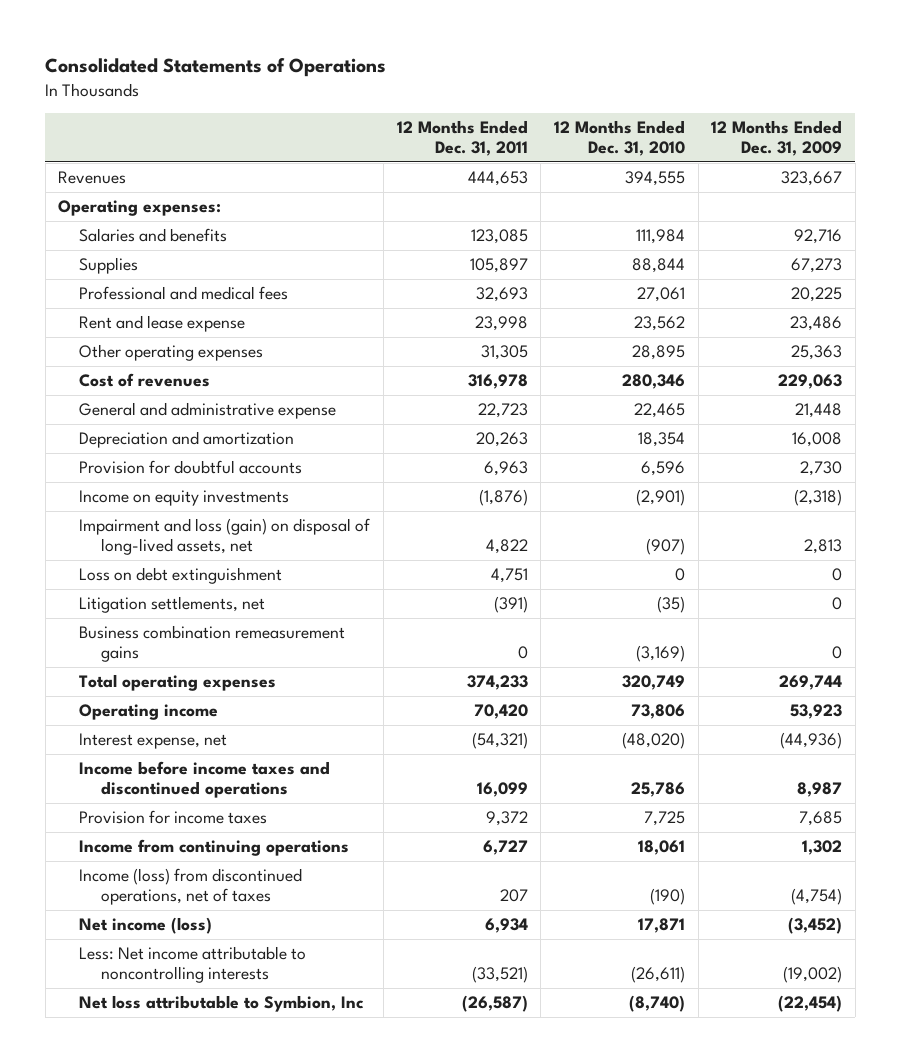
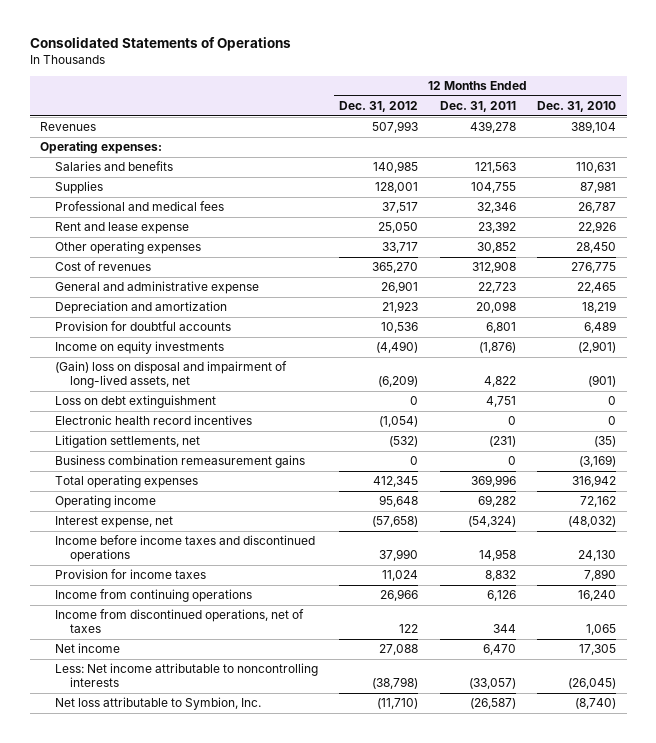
[711,120,843,157] 12 Months Ended Dec. 31, 2009 -> none
none -> [339,101,419,113] Dec. 31, 2012
[467,171,528,187] 444,653 -> [469,121,516,134] 439,278
[624,171,685,187] 394,555 -> [570,121,616,134] 389,104
[470,229,528,245] 123,085 -> [474,162,516,174] 121,563
[635,229,685,245] 111,984 -> [575,162,616,174] 110,631
[469,258,528,274] 105,897 -> [470,182,516,194] 104,755
[631,258,685,274] 88,844 -> [579,181,616,194] 87,981
[475,287,528,303] 32,693 -> [476,202,516,214] 32,346
[636,287,685,303] 27,061 -> [577,202,616,214] 26,787
[474,316,528,332] 23,998 -> [477,221,516,234] 23,392
[633,316,685,332] 23,562 -> [577,221,616,234] 22,926
[480,345,528,361] 31,305 -> [476,242,516,254] 30,852
[631,345,685,361] 28,895 -> [575,242,616,254] 28,450
[467,374,528,390] 316,978 -> [471,261,516,274] 312,908
[621,374,685,390] 280,346 -> [570,262,616,274] 276,775
[475,432,528,448] 20,263 -> [475,301,516,314] 20,098
[637,432,685,448] 18,354 -> [581,301,616,314] 18,219
[483,461,528,477] 6,963 -> [485,322,516,334] 6,801
[640,461,685,477] 6,596 -> [583,321,616,334] 6,489
[79,518,371,556] Impairment and loss (gain) on disposal of long-lived assets, net -> [55,361,288,389] (Gain) loss on disposal and impairment of long-lived assets, net
[645,538,685,556] (907) -> [587,375,616,388] (901)
none -> [55,415,253,426] Electronic health record incentives
[493,596,528,614] (391) -> [488,436,516,448] (231)
[466,675,528,691] 374,233 -> [470,475,516,488] 369,996
[621,675,685,691] 320,749 -> [571,475,616,488] 316,942
[473,704,528,720] 70,420 -> [477,495,516,508] 69,282
[630,704,685,720] 73,806 -> [579,496,616,508] 72,162
[471,732,528,750] (54,321) -> [467,516,516,528] (54,324)
[621,732,685,750] (48,020) -> [567,516,616,528] (48,032)
[476,782,528,798] 16,099 -> [478,549,516,562] 14,958
[630,782,685,798] 25,786 -> [577,550,616,562] 24,130
[485,811,528,827] 9,372 -> [484,570,516,582] 8,832
[643,811,685,827] 7,725 -> [583,569,616,582] 7,890
[482,840,528,856] 6,727 -> [486,590,516,602] 6,126
[637,840,685,856] 18,061 -> [577,590,616,602] 16,240
[79,868,303,906] Income (loss) from discontinued operations, net of taxes -> [55,609,305,634] Income from discontinued operations, net of taxes
[499,889,528,903] 207 -> [492,624,516,634] 344
[649,888,685,906] (190) -> [585,624,616,636] 1,065
[79,917,213,935] Net income (loss) -> [55,643,121,654] Net income
[484,918,528,934] 6,934 -> [482,644,516,656] 6,470
[637,918,685,934] 17,871 -> [578,644,616,656] 17,305
[471,966,528,984] (33,521) -> [468,678,516,690] (33,057)
[630,966,685,984] (26,611) -> [567,678,616,690] (26,045)
[79,995,365,1013] Net loss attributable to Symbion, Inc -> [55,697,262,711] Net loss attributable to Symbion, Inc.

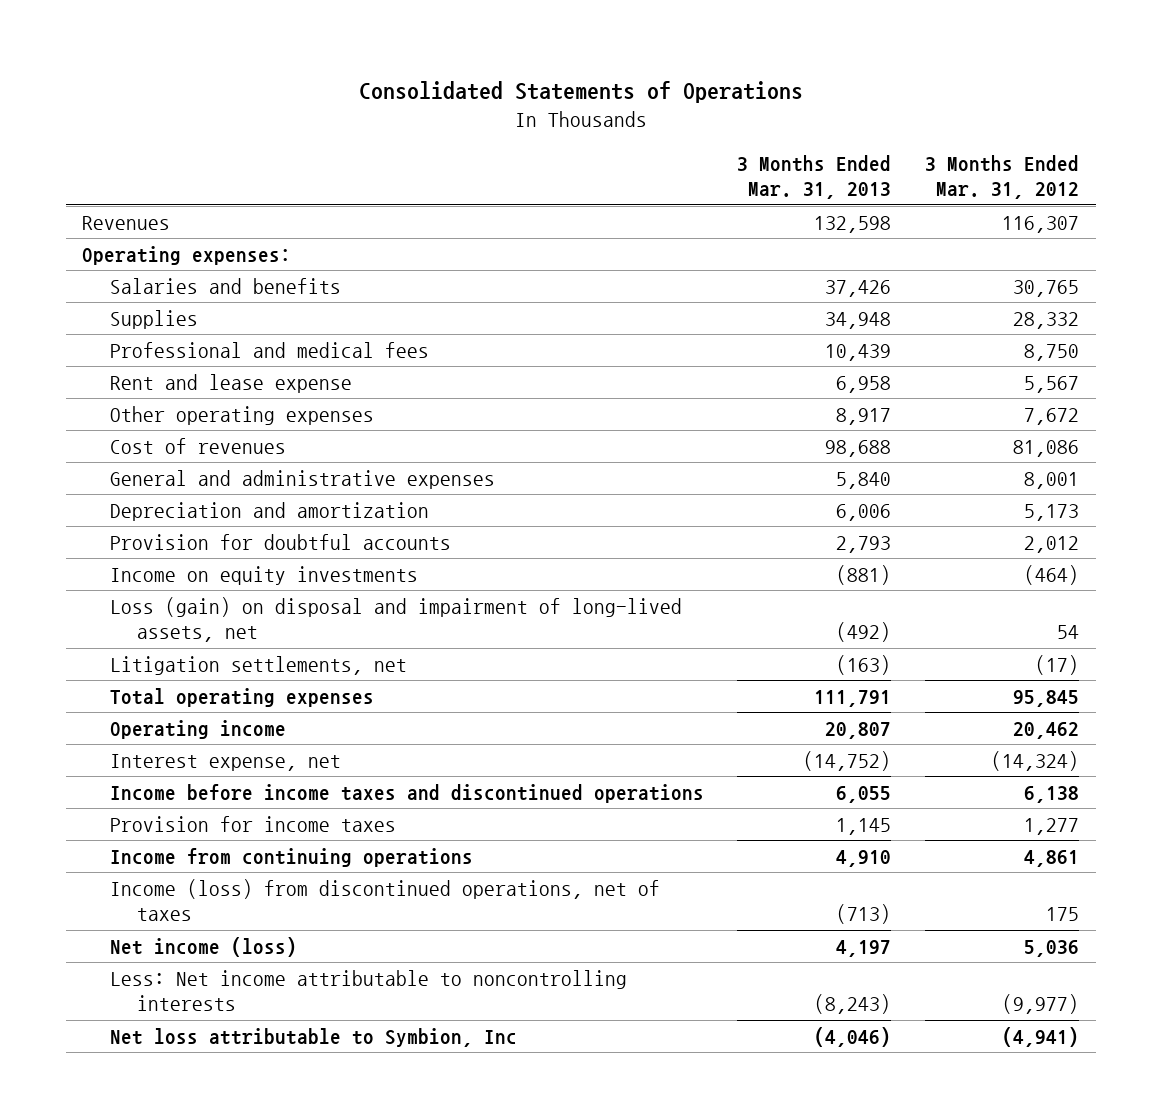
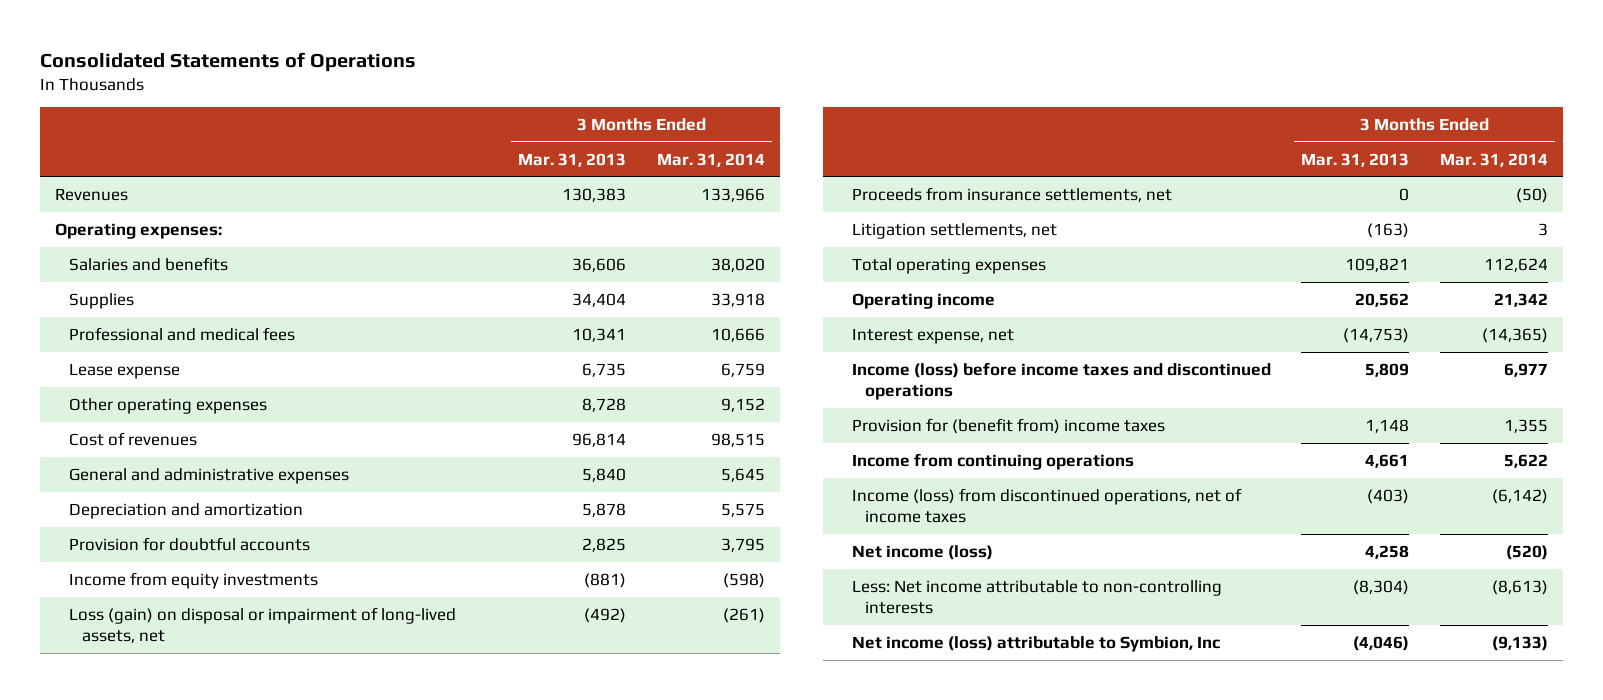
[924,154,1079,200] 3 Months Ended Mar. 31, 2012 -> none
none -> [656,152,765,167] Mar. 31, 2014
[814,215,892,233] 132,598 -> [562,187,627,202] 130,383
[825,279,892,297] 37,426 -> [572,257,627,272] 36,606
[825,311,892,329] 34,948 -> [572,292,627,307] 34,404
[825,343,892,361] 10,439 -> [572,327,627,342] 10,341
[109,373,352,393] Rent and lease expense -> [68,362,180,379] Lease expense
[836,375,892,393] 6,958 -> [582,362,627,377] 6,735
[836,407,892,425] 8,917 -> [582,397,627,412] 8,728
[825,439,892,457] 98,688 -> [572,432,627,447] 96,814
[836,503,892,521] 6,006 -> [582,502,627,517] 5,878
[836,535,892,553] 2,793 -> [582,537,627,552] 2,825
[109,565,418,585] Income on equity investments -> [68,571,318,589] Income from equity investments
[109,596,682,643] Loss (gain) on disposal and impairment of long-lived assets, net -> [68,606,456,644] Loss (gain) on disposal or impairment of long-lived assets, net
none -> [851,186,1172,202] Proceeds from insurance settlements, net
[814,689,892,707] 111,791 -> [1345,257,1410,272] 109,821
[825,721,892,739] 20,807 -> [1355,292,1410,307] 20,562
[803,750,892,771] (14,752) -> [1343,327,1410,343] (14,753)
[109,783,704,803] Income before income taxes and discontinued operations -> [851,361,1271,401] Income (loss) before income taxes and discontinued operations
[836,785,892,803] 6,055 -> [1365,362,1410,377] 5,809
[109,815,396,832] Provision for income taxes -> [851,417,1165,434] Provision for (benefit from) income taxes
[836,817,892,835] 1,145 -> [1365,418,1410,433] 1,148
[836,849,892,867] 4,910 -> [1365,453,1410,468] 4,661
[109,878,660,922] Income (loss) from discontinued operations, net of taxes -> [851,487,1242,524] Income (loss) from discontinued operations, net of income taxes
[836,904,892,925] (713) -> [1367,488,1410,504] (403)
[836,939,892,957] 4,197 -> [1365,544,1410,559] 4,258
[109,969,627,1012] Less: Net income attributable to noncontrolling interests -> [851,579,1222,615] Less: Net income attributable to non-controlling interests
[814,994,892,1015] (8,243) -> [1353,579,1410,595] (8,304)
[109,1027,517,1047] Net loss attributable to Symbion, Inc -> [851,635,1220,652] Net income (loss) attributable to Symbion, Inc

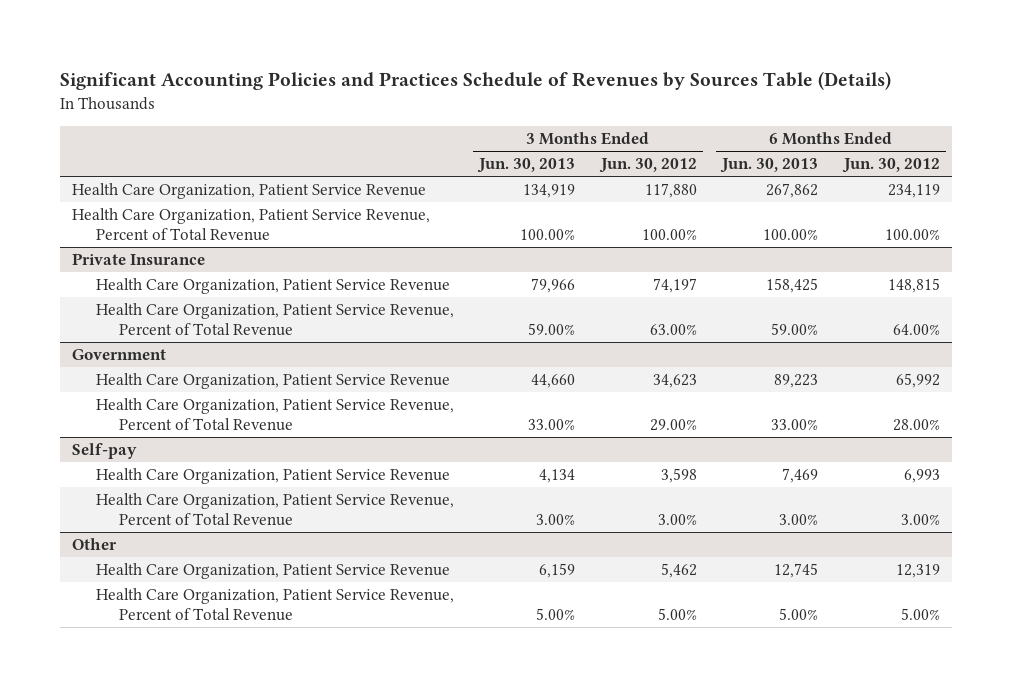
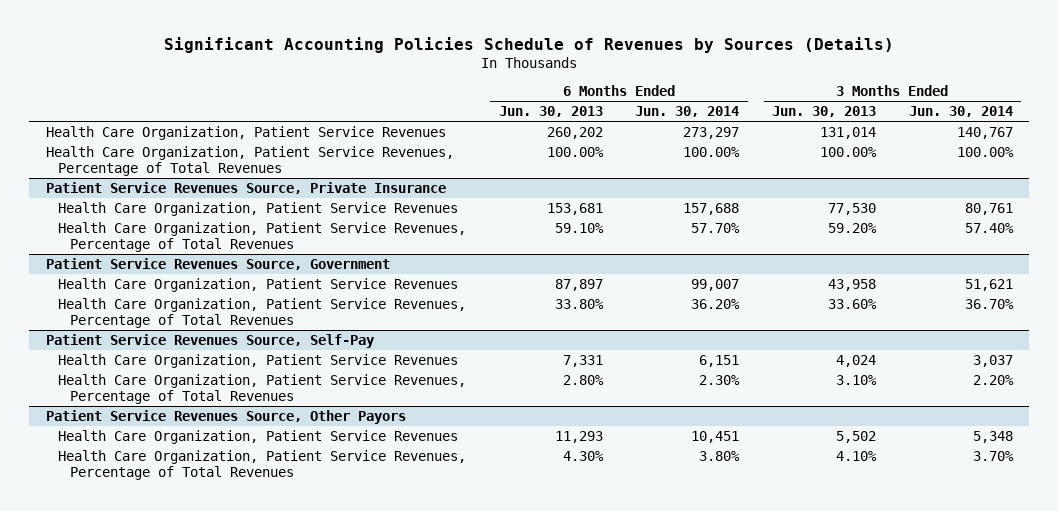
[59,71,891,91] Significant Accounting Policies and Practices Schedule of Revenues by Sources Table (Details) -> [164,37,895,54] Significant Accounting Policies Schedule of Revenues by Sources (Details)
[598,158,697,174] Jun. 30, 2012 -> none
[841,158,940,174] Jun. 30, 2012 -> none
none -> [635,106,740,118] Jun. 30, 2014
none -> [908,106,1013,118] Jun. 30, 2014
[72,252,206,265] Private Insurance -> none
[72,348,167,360] Government -> none
[72,442,138,459] Self-pay -> none
[72,537,118,550] Other -> none
[72,182,427,199] Health Care Organization, Patient Service Revenue -> [45,125,446,140] Health Care Organization, Patient Service Revenues
[523,183,576,198] 134,919 -> [820,126,877,139] 131,014
[766,182,819,198] 267,862 -> [546,126,603,139] 260,202
[72,207,431,242] Health Care Organization, Patient Service Revenue, Percent of Total Revenue -> [45,145,454,176] Health Care Organization, Patient Service Revenues, Percentage of Total Revenues
none -> [45,181,446,194] Patient Service Revenues Source, Private Insurance
[95,277,450,294] Health Care Organization, Patient Service Revenue -> [57,201,458,216] Health Care Organization, Patient Service Revenues
[531,277,576,293] 79,966 -> [828,202,877,215] 77,530
[766,277,819,293] 158,425 -> [546,202,603,215] 153,681
[95,302,454,337] Health Care Organization, Patient Service Revenue, Percent of Total Revenue -> [57,221,466,252] Health Care Organization, Patient Service Revenues, Percentage of Total Revenues
[528,323,576,336] 59.00% -> [828,222,878,233] 59.20%
[771,323,819,336] 59.00% -> [554,222,604,233] 59.10%
none -> [45,257,390,270] Patient Service Revenues Source, Government
[95,372,450,389] Health Care Organization, Patient Service Revenue -> [57,277,458,292] Health Care Organization, Patient Service Revenues
[531,373,576,388] 44,660 -> [828,278,877,291] 43,958
[774,373,819,388] 89,223 -> [554,278,603,291] 87,897
[95,397,454,432] Health Care Organization, Patient Service Revenue, Percent of Total Revenue -> [57,297,466,328] Health Care Organization, Patient Service Revenues, Percentage of Total Revenues
[528,419,576,431] 33.00% -> [828,298,878,309] 33.60%
[771,419,819,431] 33.00% -> [554,298,604,309] 33.80%
none -> [45,333,375,348] Patient Service Revenues Source, Self-Pay
[95,467,450,484] Health Care Organization, Patient Service Revenue -> [57,353,458,368] Health Care Organization, Patient Service Revenues
[539,468,576,483] 4,134 -> [836,354,877,367] 4,024
[782,467,819,483] 7,469 -> [562,354,603,367] 7,331
[95,492,454,527] Health Care Organization, Patient Service Revenue, Percent of Total Revenue -> [57,373,466,404] Health Care Organization, Patient Service Revenues, Percentage of Total Revenues
[536,514,576,526] 3.00% -> [836,374,878,385] 3.10%
[779,514,819,526] 3.00% -> [562,374,604,385] 2.80%
none -> [45,409,406,424] Patient Service Revenues Source, Other Payors
[95,562,450,579] Health Care Organization, Patient Service Revenue -> [57,429,458,444] Health Care Organization, Patient Service Revenues
[539,562,576,578] 6,159 -> [836,430,877,443] 5,502
[774,562,819,578] 12,745 -> [554,430,603,443] 11,293
[95,587,454,622] Health Care Organization, Patient Service Revenue, Percent of Total Revenue -> [57,449,466,480] Health Care Organization, Patient Service Revenues, Percentage of Total Revenues
[536,608,576,621] 5.00% -> [836,450,878,461] 4.10%
[779,608,819,621] 5.00% -> [562,450,604,461] 4.30%

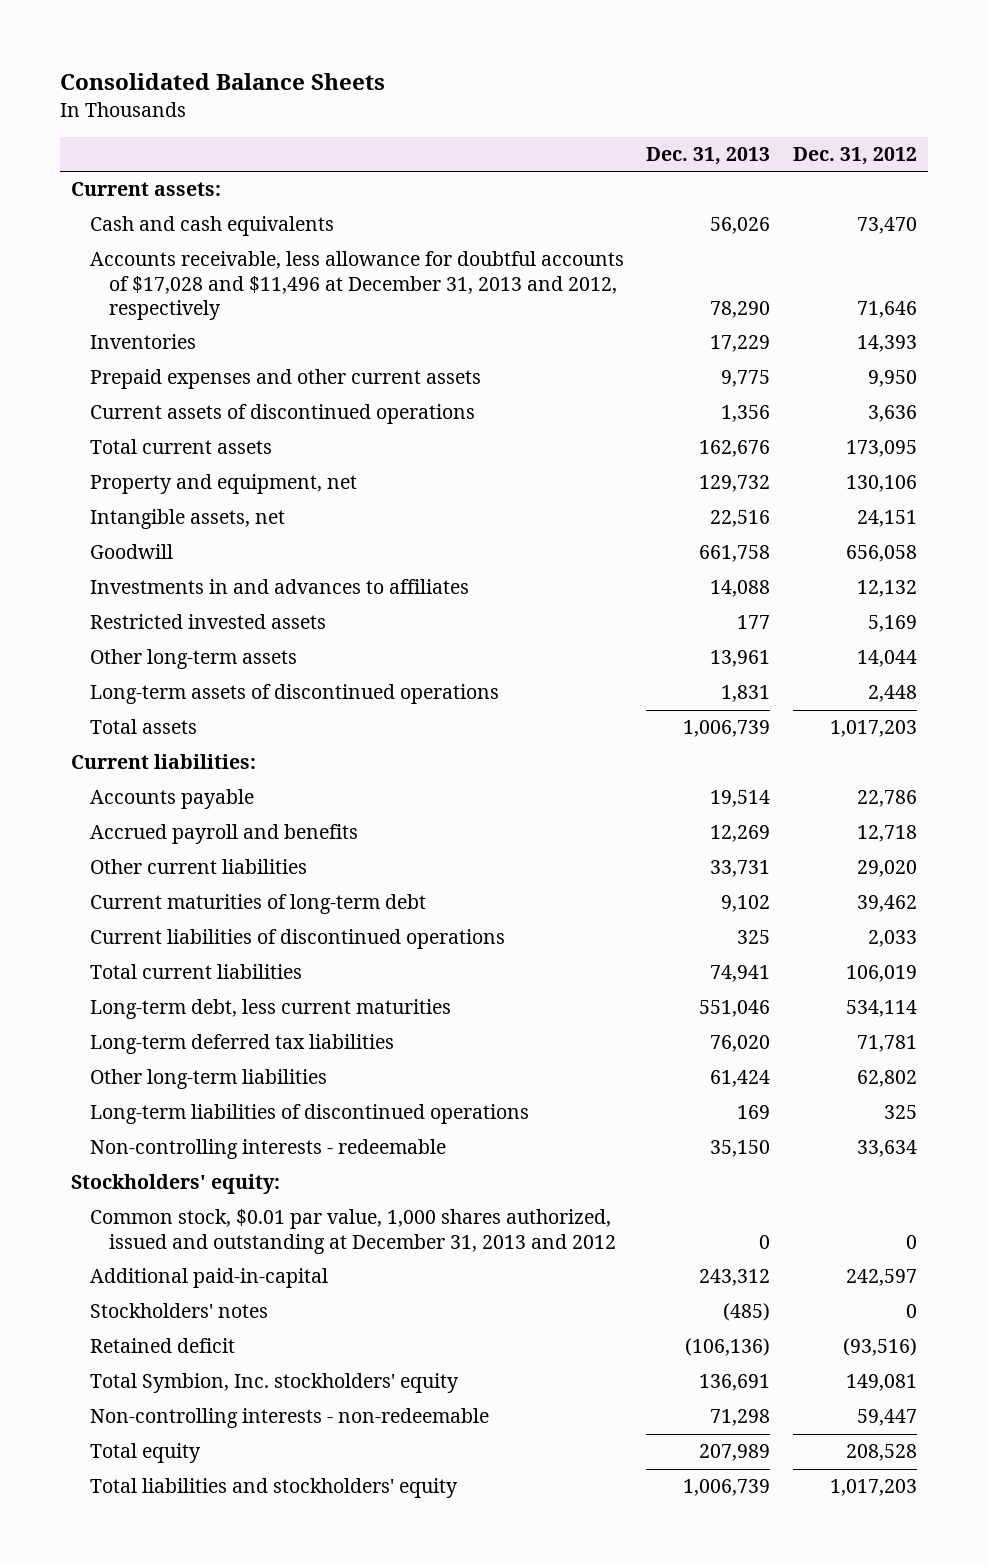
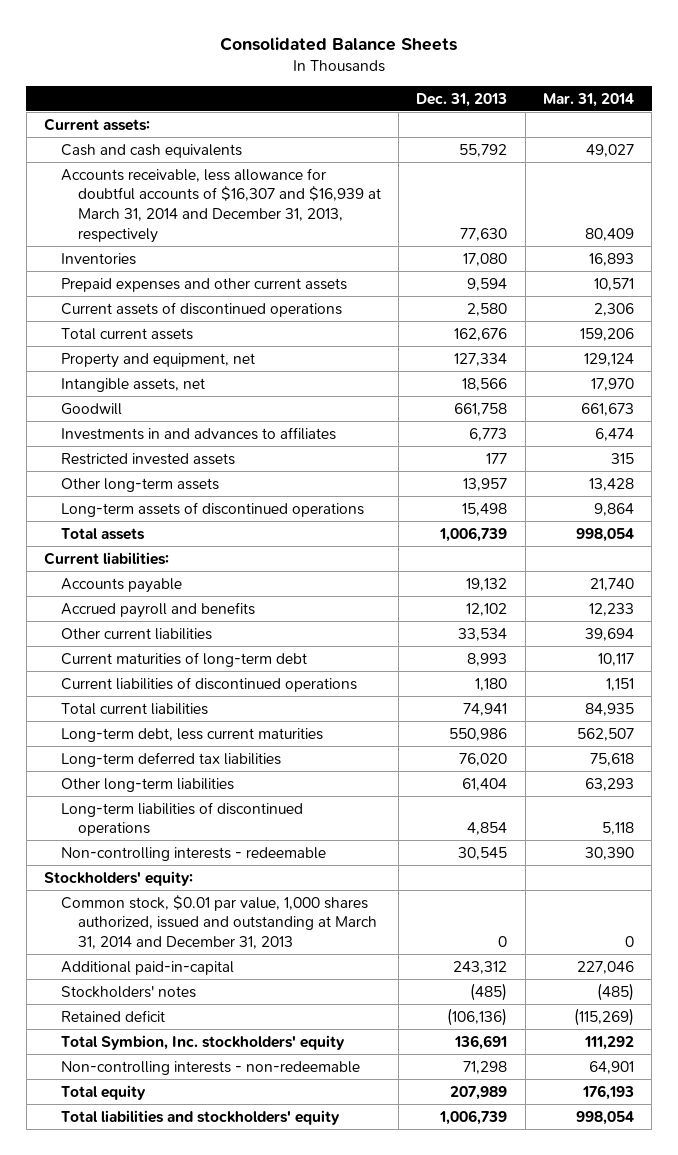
[792,147,917,166] Dec. 31, 2012 -> none
none -> [542,92,634,107] Mar. 31, 2014
[710,217,771,235] 56,026 -> [459,143,508,157] 55,792
[89,251,624,321] Accounts receivable, less allowance for doubtful accounts of $17,028 and $11,496 at December 31, 2013 and 2012, respectively -> [60,167,381,243] Accounts receivable, less allowance for doubtful accounts of $16,307 and $16,939 at March 31, 2014 and December 31, 2013, respectively
[710,301,771,319] 78,290 -> [460,227,508,241] 77,630
[710,335,771,353] 17,229 -> [463,252,508,266] 17,080
[721,370,771,388] 9,775 -> [467,277,508,291] 9,594
[721,405,771,423] 1,356 -> [467,302,508,316] 2,580
[699,475,771,493] 129,732 -> [454,352,508,366] 127,334
[710,510,771,528] 22,516 -> [462,377,508,391] 18,566
[710,580,771,598] 14,088 -> [469,427,508,441] 6,773
[710,650,771,668] 13,961 -> [463,477,508,491] 13,957
[721,685,771,703] 1,831 -> [462,502,508,516] 15,498
[710,790,771,808] 19,514 -> [466,577,508,591] 19,132
[710,825,771,843] 12,269 -> [466,602,508,616] 12,102
[710,860,771,878] 33,731 -> [458,627,508,641] 33,534
[721,895,771,913] 9,102 -> [467,652,508,666] 8,993
[737,930,771,945] 325 -> [475,677,508,691] 1,180
[699,1000,771,1018] 551,046 -> [449,727,508,741] 550,986
[710,1070,771,1088] 61,424 -> [462,777,508,791] 61,404
[737,1105,771,1120] 169 -> [467,822,508,836] 4,854
[710,1140,771,1158] 35,150 -> [458,846,508,860] 30,545
[89,1209,616,1254] Common stock, $0.01 par value, 1,000 shares authorized, issued and outstanding at December 31, 2013 and 2012 -> [60,894,377,949] Common stock, $0.01 par value, 1,000 shares authorized, issued and outstanding at March 31, 2014 and December 31, 2013

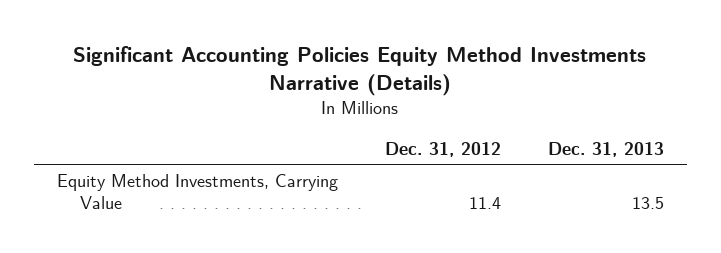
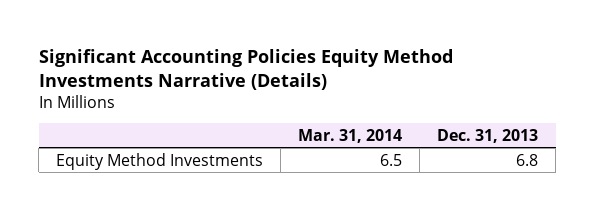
[384,141,501,157] Dec. 31, 2012 -> none
none -> [298,128,403,143] Mar. 31, 2014
[57,174,339,209] Equity Method Investments, Carrying Value -> [56,152,264,170] Equity Method Investments
[631,196,664,209] 13.5 -> [516,153,539,166] 6.8

